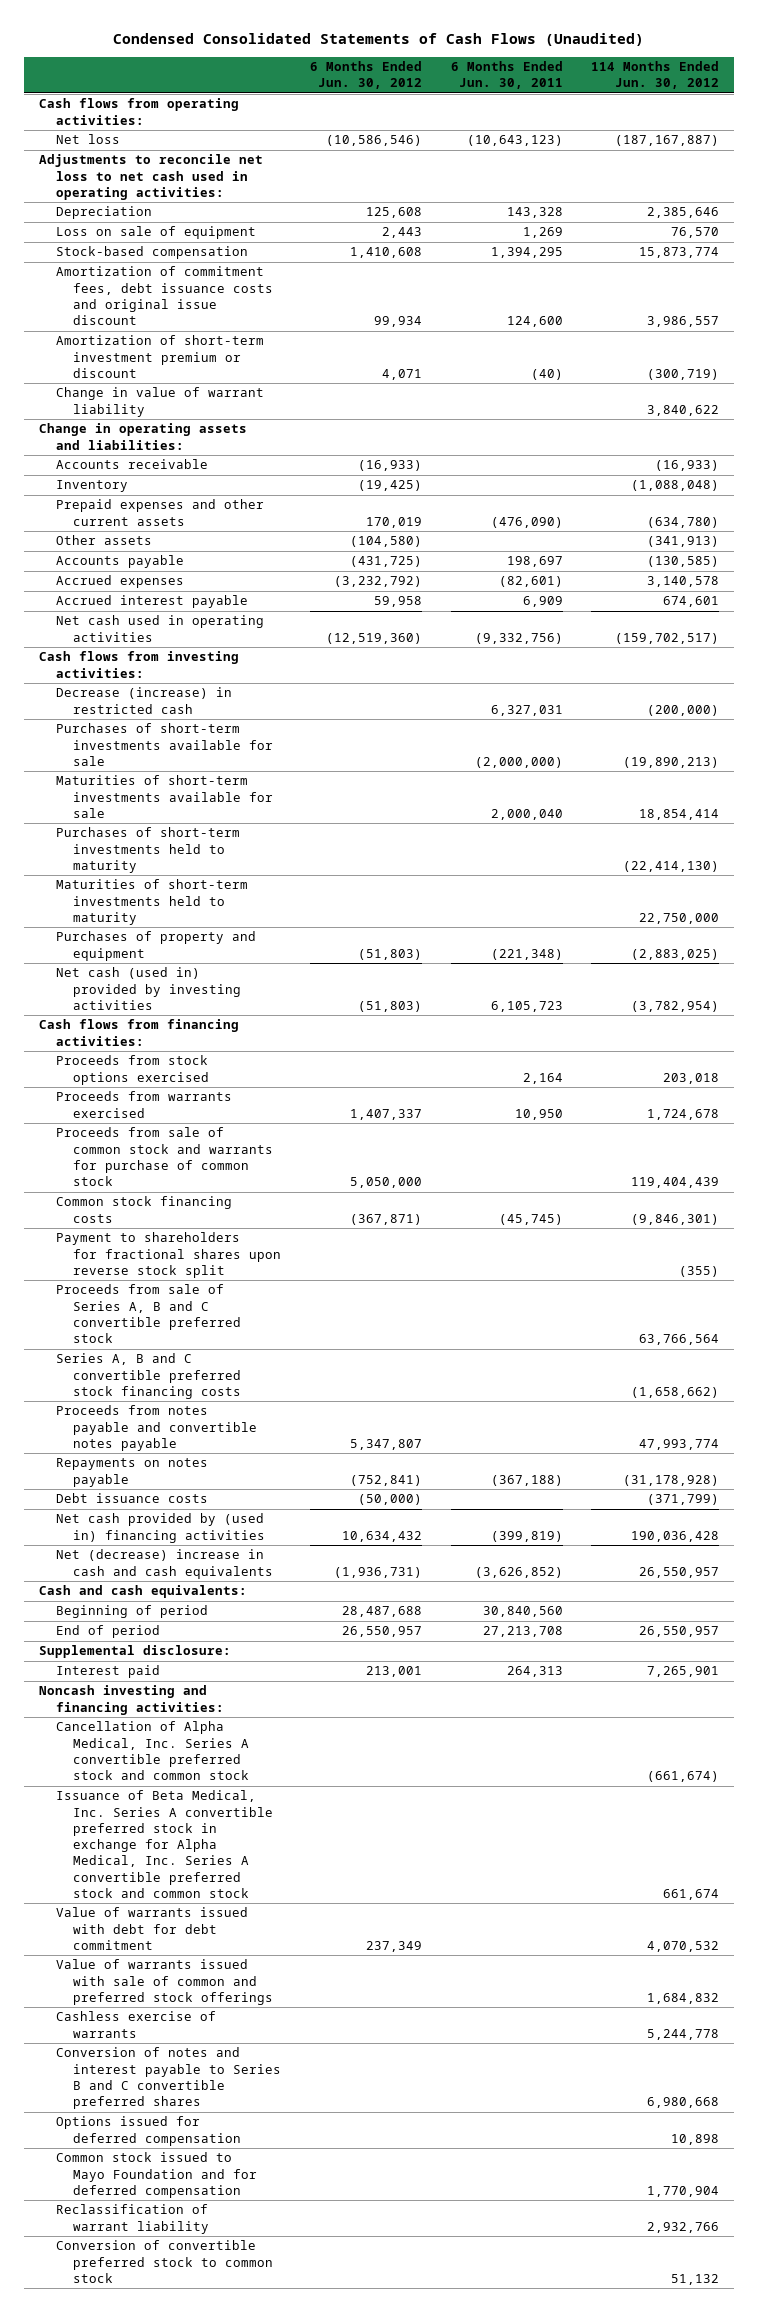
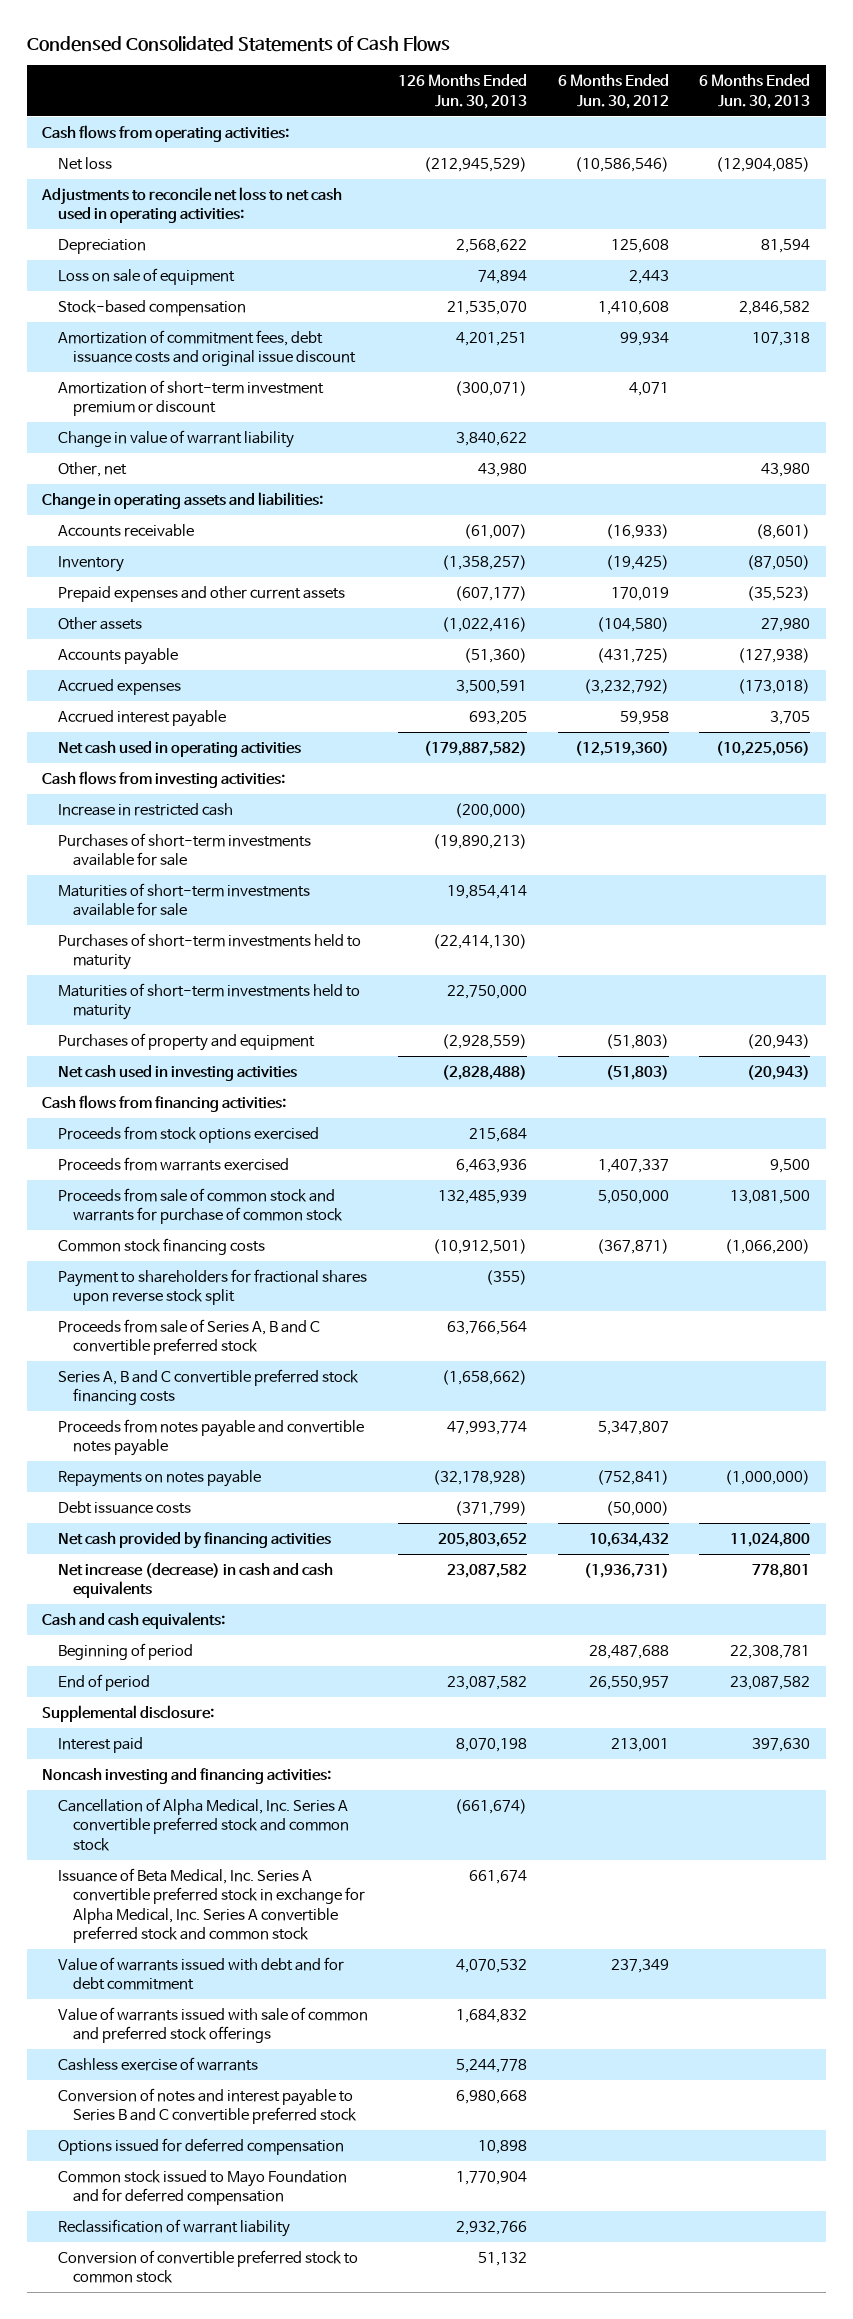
[112,32,644,46] Condensed Consolidated Statements of Cash Flows (Unaudited) -> [26,36,450,53] Condensed Consolidated Statements of Cash Flows
[450,60,563,90] 6 Months Ended Jun. 30, 2011 -> none
[591,60,720,90] 114 Months Ended Jun. 30, 2012 -> none
none -> [398,74,528,109] 126 Months Ended Jun. 30, 2013
none -> [699,74,811,109] 6 Months Ended Jun. 30, 2013
none -> [57,461,127,477] Other, net
[55,687,232,714] Decrease (increase) in restricted cash -> [57,802,233,816] Increase in restricted cash
[55,967,242,1010] Net cash (used in) provided by investing activities -> [57,1064,297,1081] Net cash used in investing activities
[55,1513,266,1543] Net cash provided by (used in) financing activities -> [57,1531,331,1549] Net cash provided by financing activities
[55,1549,274,1579] Net (decrease) increase in cash and cash equivalents -> [57,1562,333,1599] Net increase (decrease) in cash and cash equivalents
[55,1907,248,1950] Value of warrants issued with debt for debt commitment -> [57,1956,344,1991] Value of warrants issued with debt and for debt commitment
[55,2047,282,2110] Conversion of notes and interest payable to Series B and C convertible preferred shares -> [57,2087,358,2125] Conversion of notes and interest payable to Series B and C convertible preferred stock

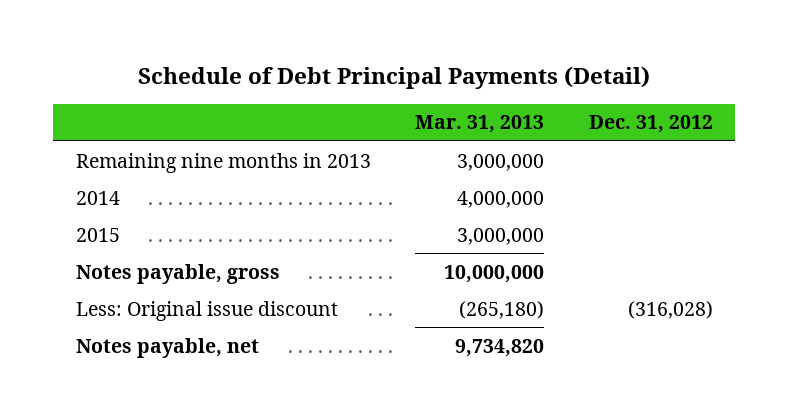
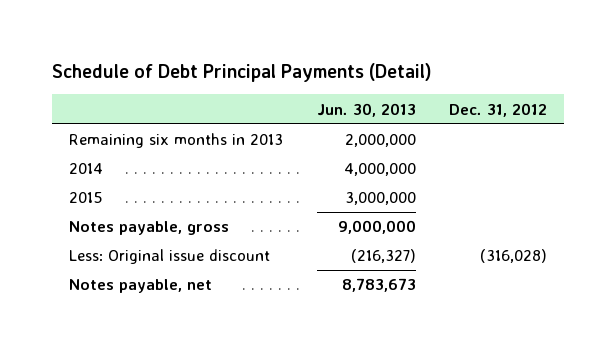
[415,115,545,134] Mar. 31, 2013 -> none
none -> [316,102,416,117] Jun. 30, 2013
[75,152,371,173] Remaining nine months in 2013 -> [69,133,284,149] Remaining six months in 2013

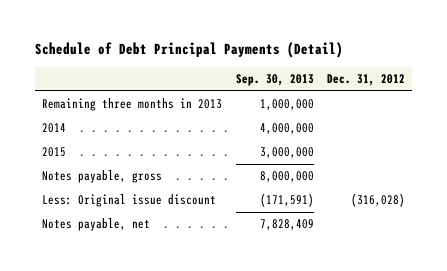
[316,102,416,117] Jun. 30, 2013 -> none
none -> [235,74,314,87] Sep. 30, 2013
[69,133,284,149] Remaining six months in 2013 -> [41,98,222,112] Remaining three months in 2013

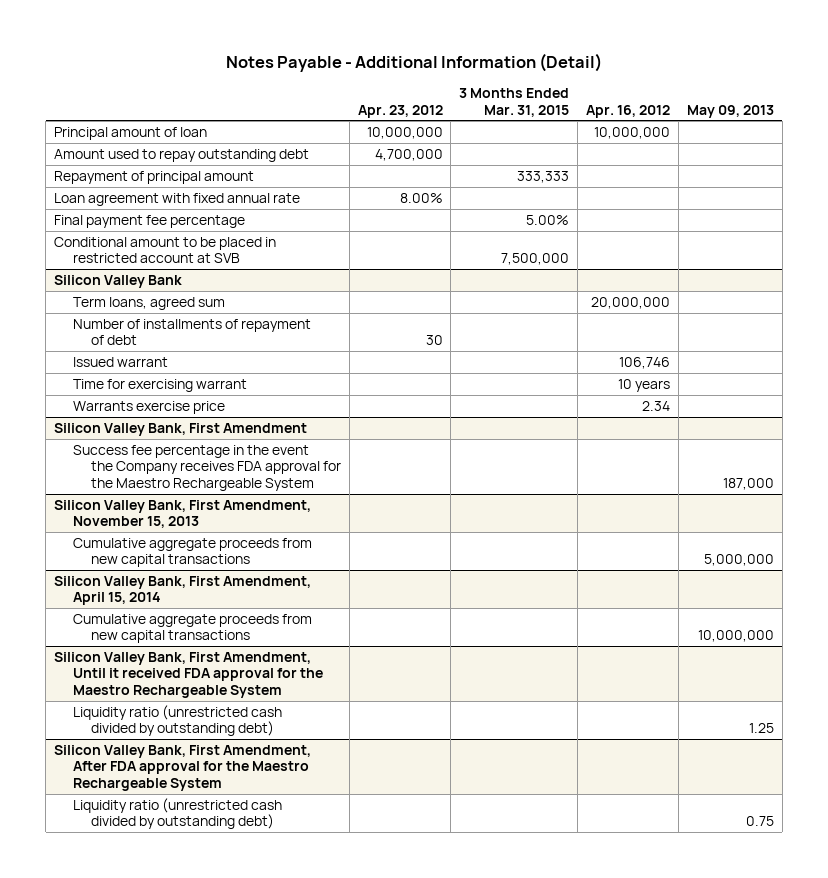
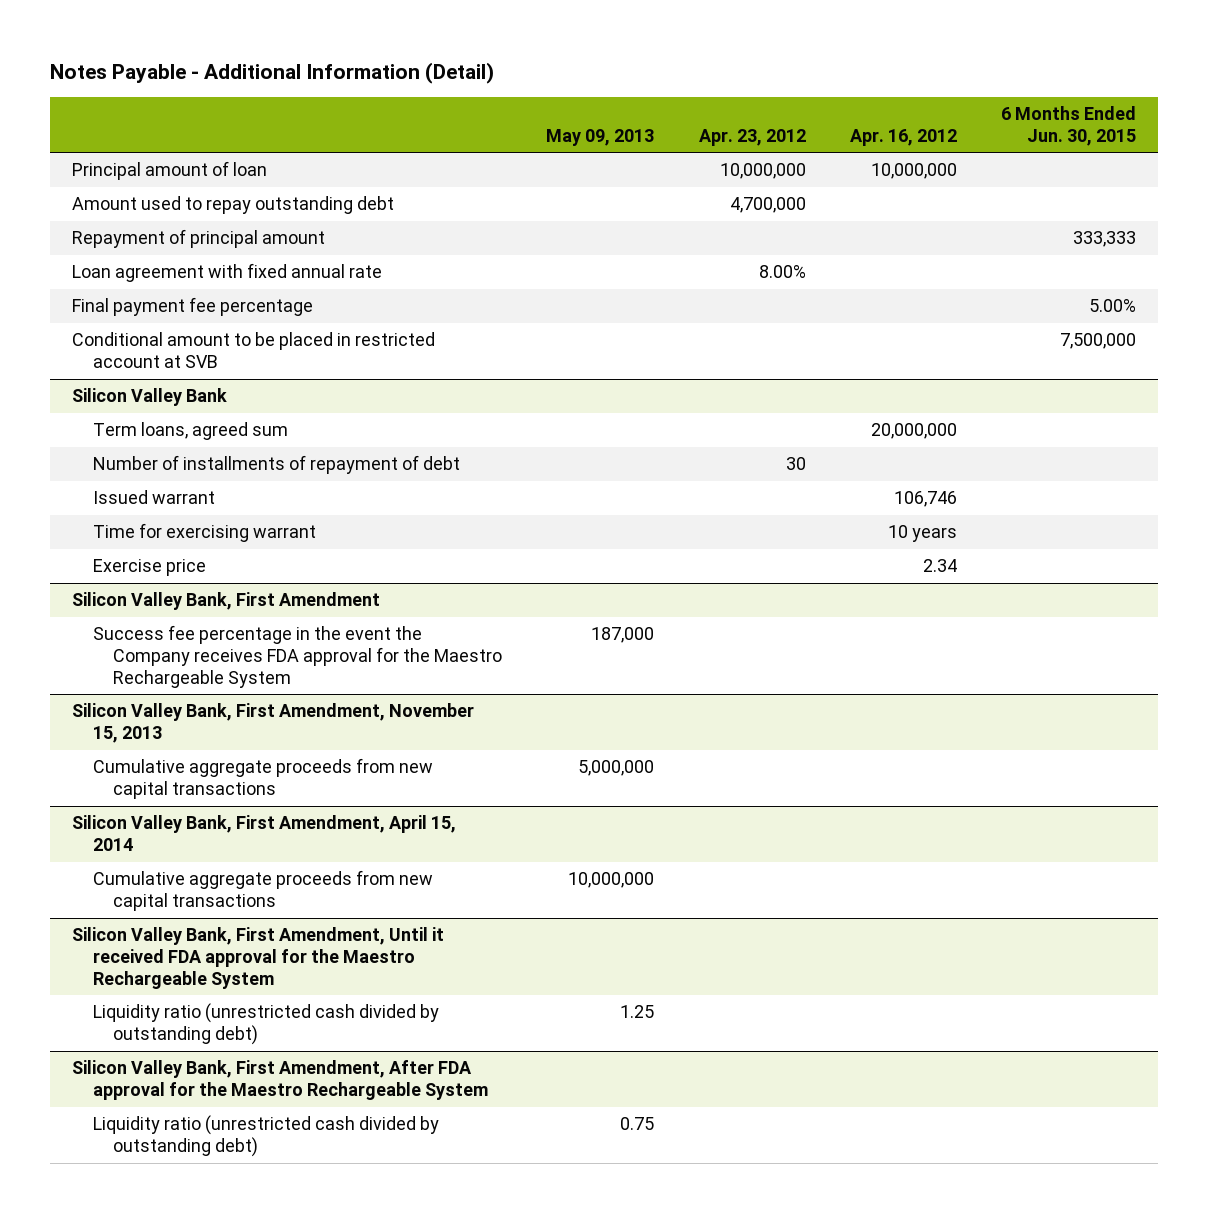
[459,88,570,117] 3 Months Ended Mar. 31, 2015 -> none
none -> [1001,106,1137,146] 6 Months Ended Jun. 30, 2015
[72,401,225,415] Warrants exercise price -> [92,559,206,577] Exercise price

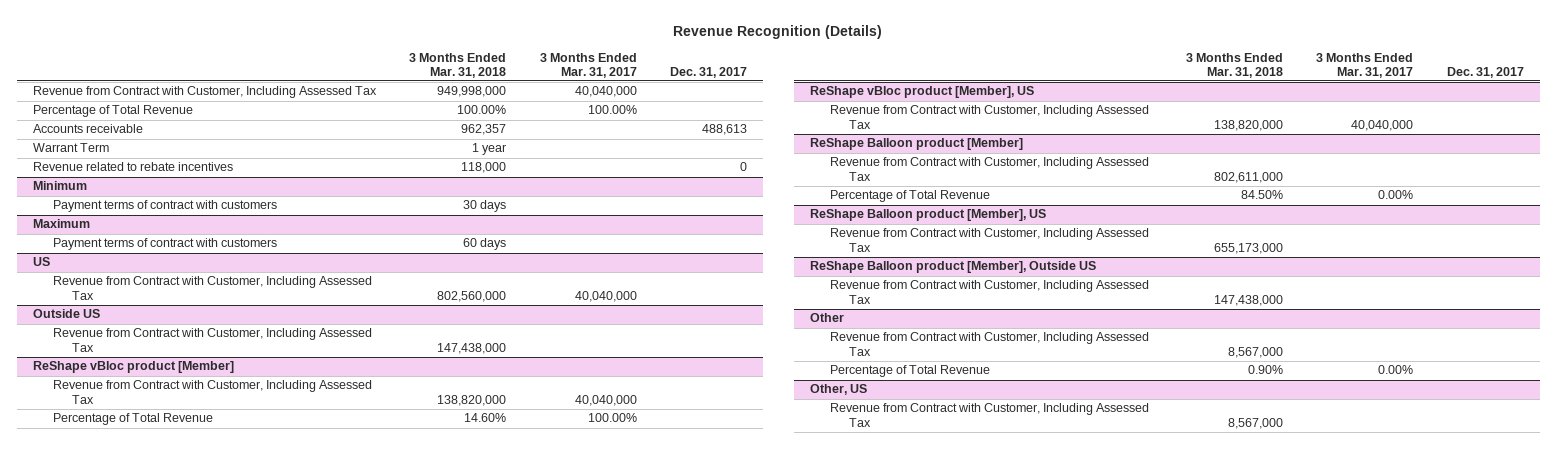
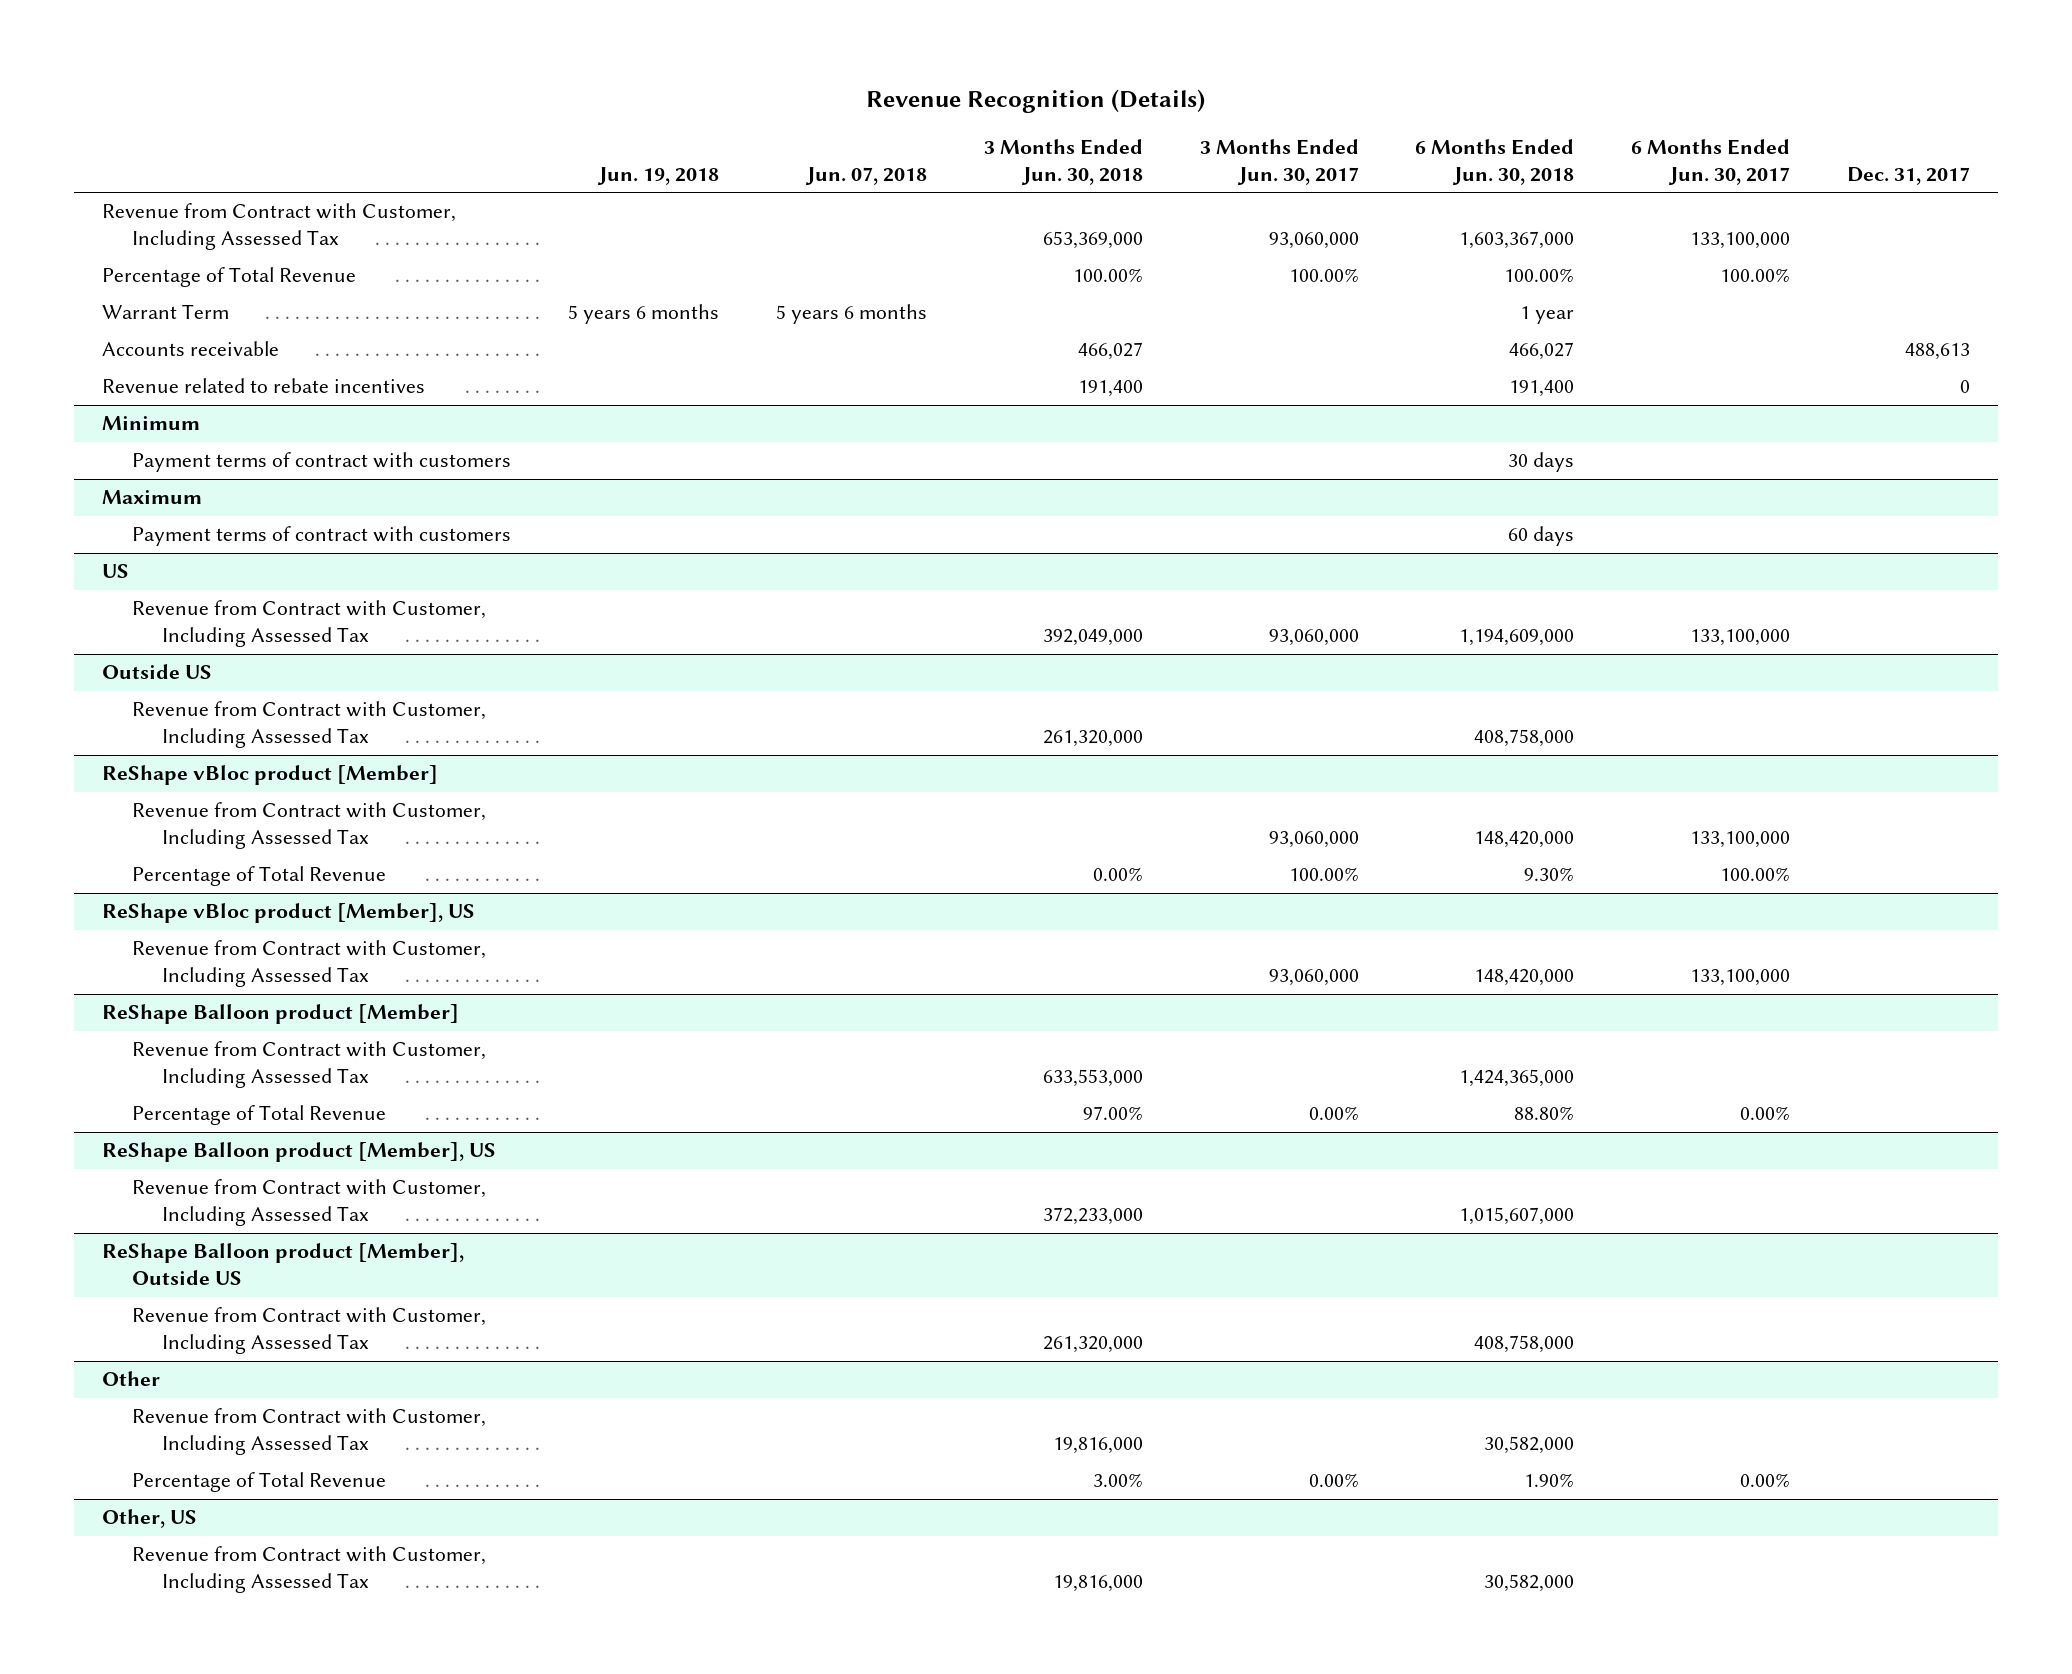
[409,52,507,78] 3 Months Ended Mar. 31, 2018 -> none
[539,52,637,78] 3 Months Ended Mar. 31, 2017 -> none
none -> [596,166,719,185] Jun. 19, 2018
none -> [804,166,927,185] Jun. 07, 2018
none -> [983,138,1143,185] 3 Months Ended Jun. 30, 2018
none -> [1199,138,1359,185] 3 Months Ended Jun. 30, 2017
none -> [1415,138,1575,185] 6 Months Ended Jun. 30, 2018
none -> [1631,138,1791,185] 6 Months Ended Jun. 30, 2017
[33,124,144,134] Accounts receivable -> [102,341,280,357] Accounts receivable

